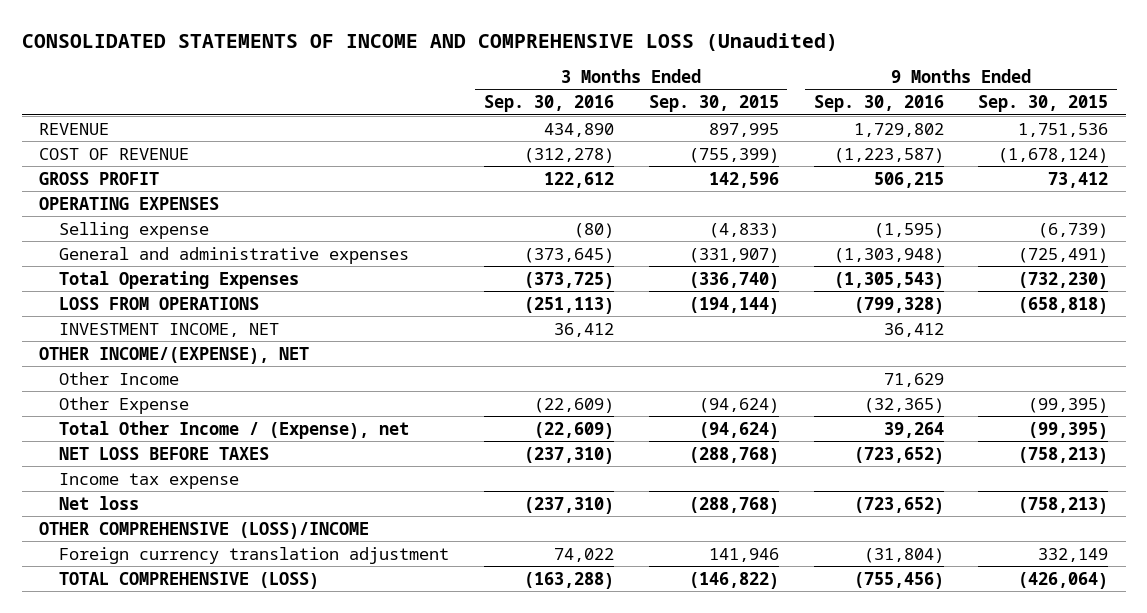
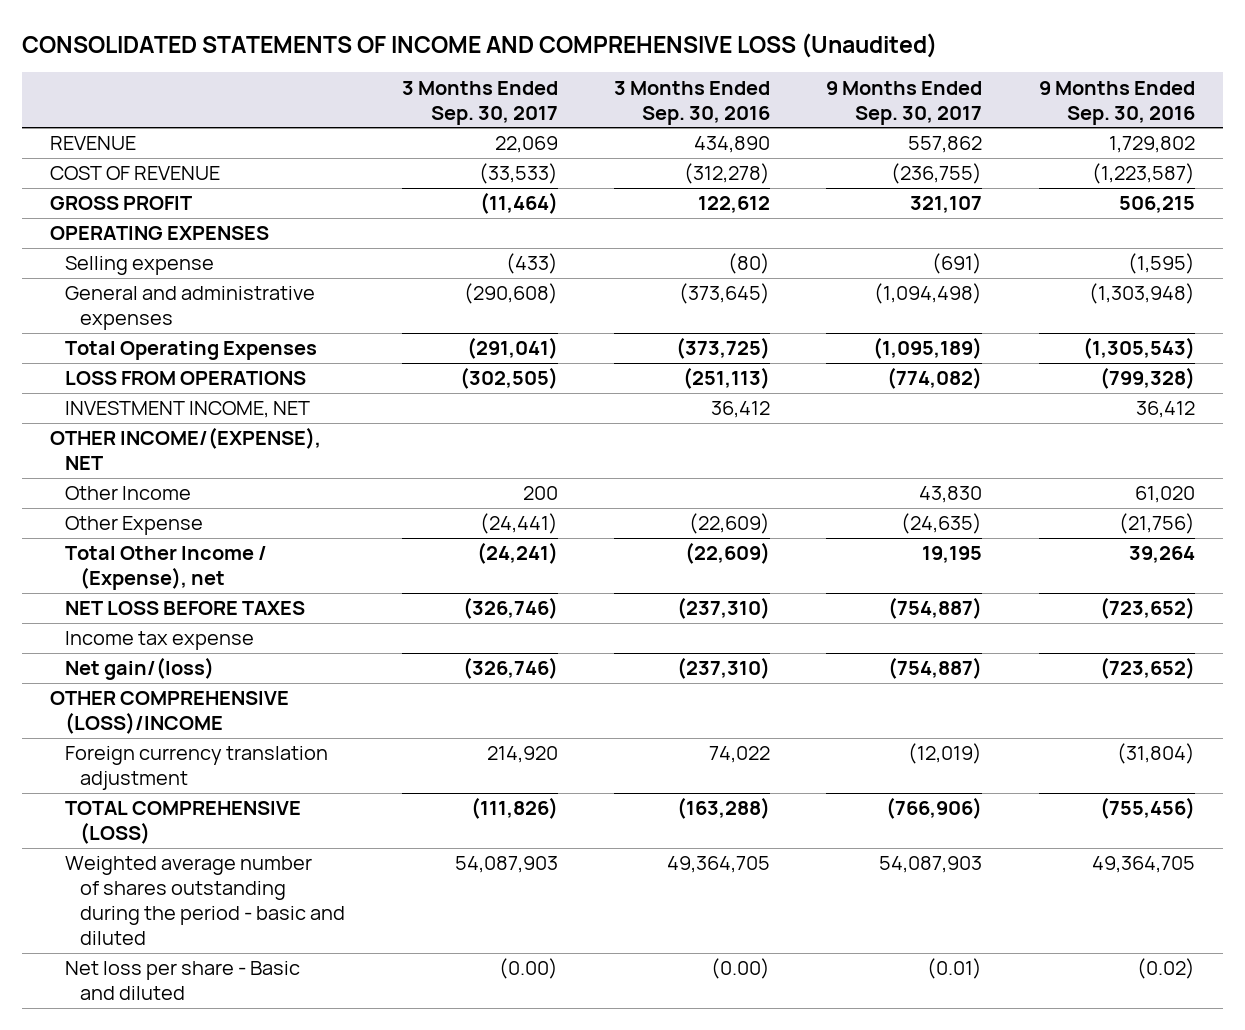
[648,95,779,113] Sep. 30, 2015 -> none
[978,95,1109,113] Sep. 30, 2015 -> none
none -> [401,80,558,125] 3 Months Ended Sep. 30, 2017
none -> [826,80,983,125] 9 Months Ended Sep. 30, 2017
[883,372,944,387] 71,629 -> [1134,486,1195,504] 61,020
[863,397,944,413] (32,365) -> [1118,513,1195,535] (21,756)
[59,495,140,510] Net loss -> [65,657,215,681] Net gain/(loss)
none -> [65,856,346,946] Weighted average number of shares outstanding during the period - basic and diluted
none -> [65,961,301,1001] Net loss per share - Basic and diluted

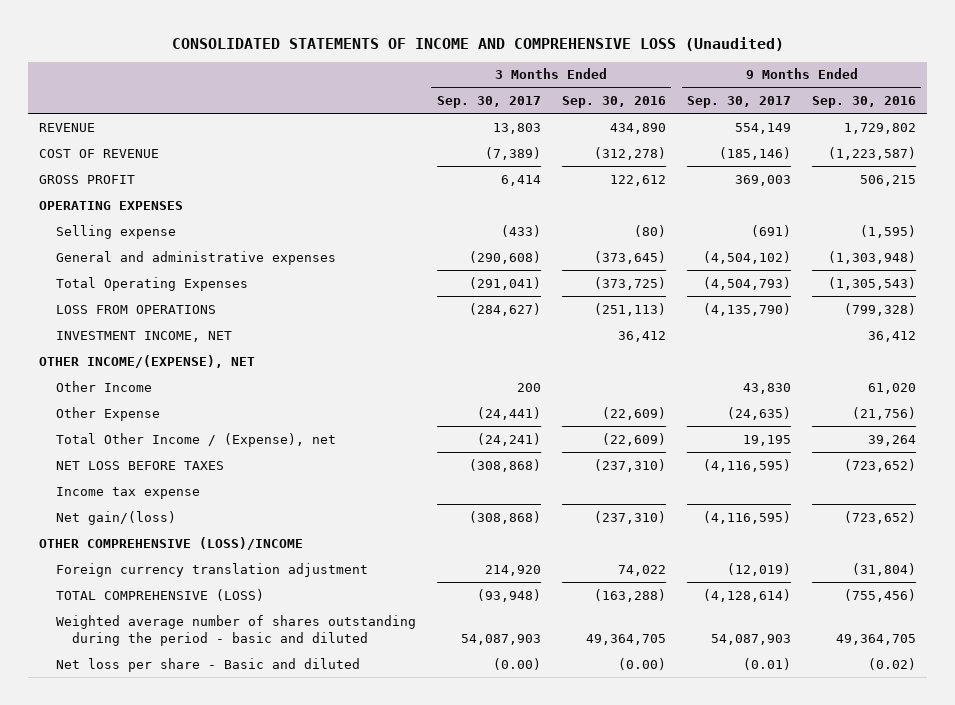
[494,136,558,154] 22,069 -> [492,122,541,134] 13,803
[908,136,983,154] 557,862 -> [734,122,791,134] 554,149
[478,163,558,185] (33,533) -> [484,146,541,160] (7,389)
[891,163,983,185] (236,755) -> [718,146,791,160] (185,146)
[479,192,558,215] (11,464) -> [500,174,541,186] 6,414
[910,196,983,214] 321,107 -> [734,174,791,186] 369,003
[874,283,983,305] (1,094,498) -> [702,250,791,264] (4,504,102)
[873,337,983,360] (1,095,189) -> [702,276,791,290] (4,504,793)
[459,367,558,390] (302,505) -> [468,302,541,316] (284,627)
[887,367,983,390] (774,082) -> [702,302,791,316] (4,135,790)
[462,597,558,620] (326,746) -> [468,458,541,472] (308,868)
[888,597,983,620] (754,887) -> [702,458,791,472] (4,116,595)
[462,657,558,680] (326,746) -> [468,510,541,524] (308,868)
[888,657,983,680] (754,887) -> [702,510,791,524] (4,116,595)
[470,797,558,820] (111,826) -> [476,588,541,602] (93,948)
[886,797,983,820] (766,906) -> [702,588,791,602] (4,128,614)

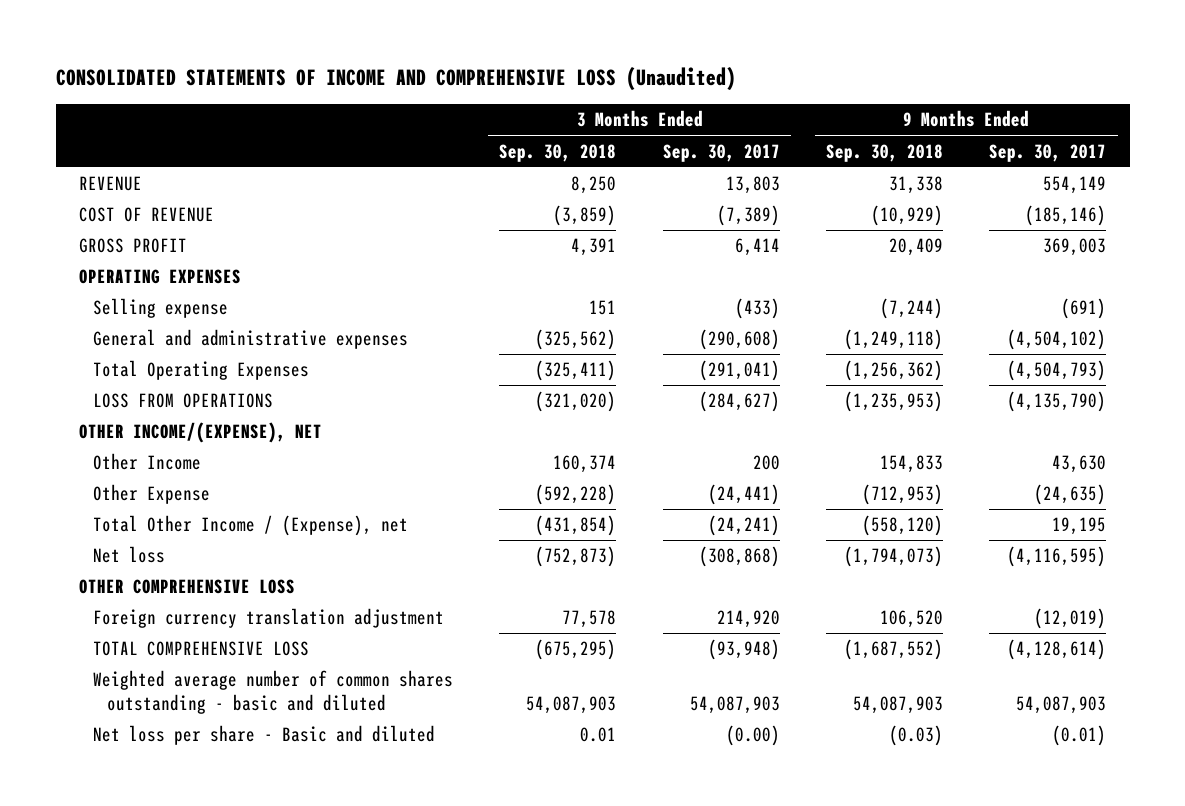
[561,96,666,109] Sep. 30, 2016 -> none
[812,96,917,109] Sep. 30, 2016 -> none
none -> [499,143,617,162] Sep. 30, 2018
none -> [826,143,944,162] Sep. 30, 2018
[55,330,232,342] INVESTMENT INCOME, NET -> none
[742,382,791,394] 43,830 -> [1052,455,1107,474] 43,630
[55,460,224,470] NET LOSS BEFORE TAXES -> none
[55,486,200,499] Income tax expense -> none
[55,510,176,525] Net gain/(loss) -> [93,546,166,564] Net loss
[38,536,303,550] OTHER COMPREHENSIVE (LOSS)/INCOME -> [78,579,295,595] OTHER COMPREHENSIVE LOSS
[55,588,264,601] TOTAL COMPREHENSIVE (LOSS) -> [93,641,310,657] TOTAL COMPREHENSIVE LOSS
[55,614,416,646] Weighted average number of shares outstanding during the period - basic and diluted -> [93,670,454,714] Weighted average number of common shares outstanding - basic and diluted

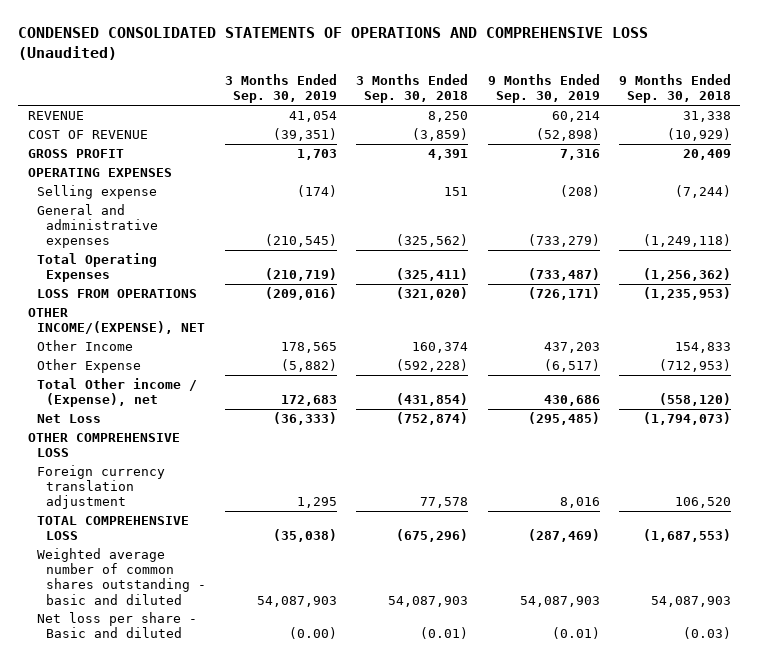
[55,67,736,92] CONSOLIDATED STATEMENTS OF INCOME AND COMPREHENSIVE LOSS (Unaudited) -> [18,27,649,61] CONDENSED CONSOLIDATED STATEMENTS OF OPERATIONS AND COMPREHENSIVE LOSS (Unaudited)
[662,143,780,162] Sep. 30, 2017 -> none
[989,143,1107,162] Sep. 30, 2017 -> none
none -> [225,74,338,104] 3 Months Ended Sep. 30, 2019
none -> [487,74,600,104] 9 Months Ended Sep. 30, 2019
[93,515,409,537] Total Other Income / (Expense), net -> [36,378,197,408] Total Other income / (Expense), net
[93,546,166,564] Net loss -> [36,414,101,424] Net Loss
[535,546,617,568] (752,873) -> [396,412,469,426] (752,874)
[535,639,617,661] (675,295) -> [396,529,469,543] (675,296)
[844,639,944,661] (1,687,552) -> [642,529,731,543] (1,687,553)
[580,727,617,743] 0.01 -> [420,627,469,640] (0.01)

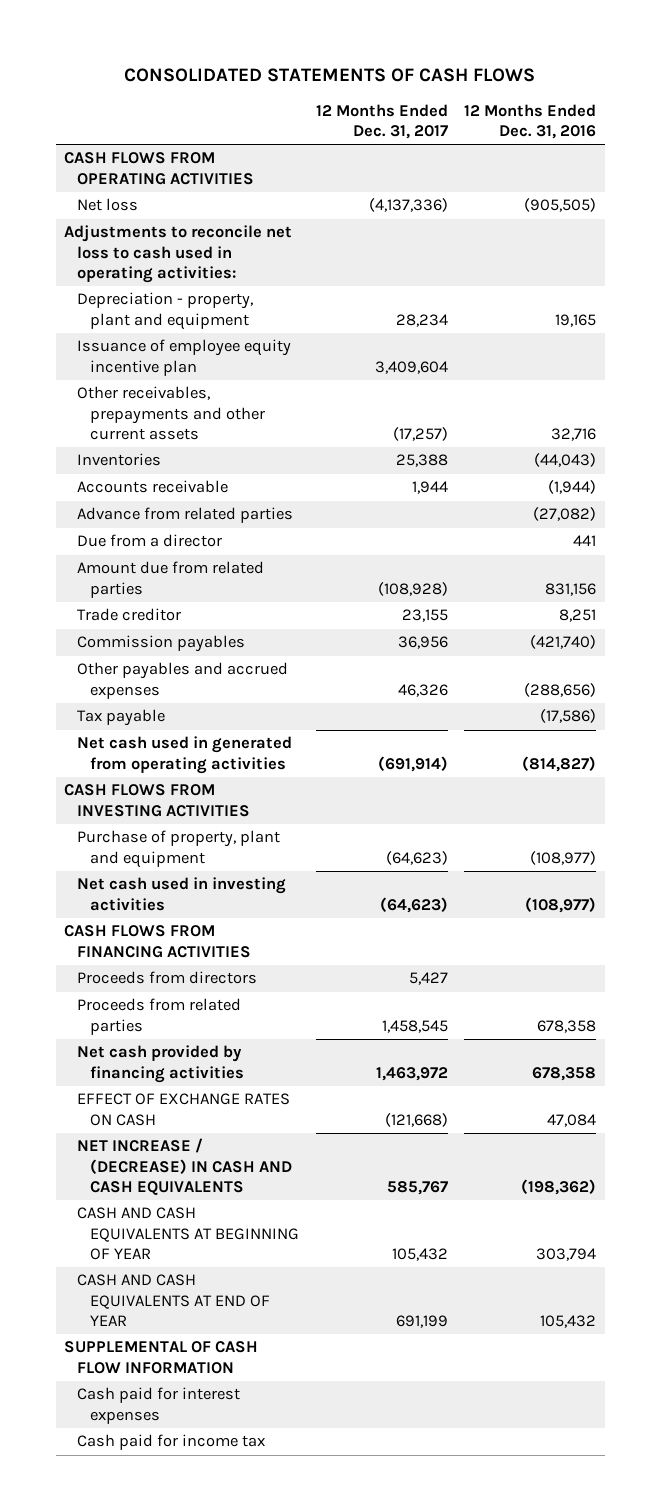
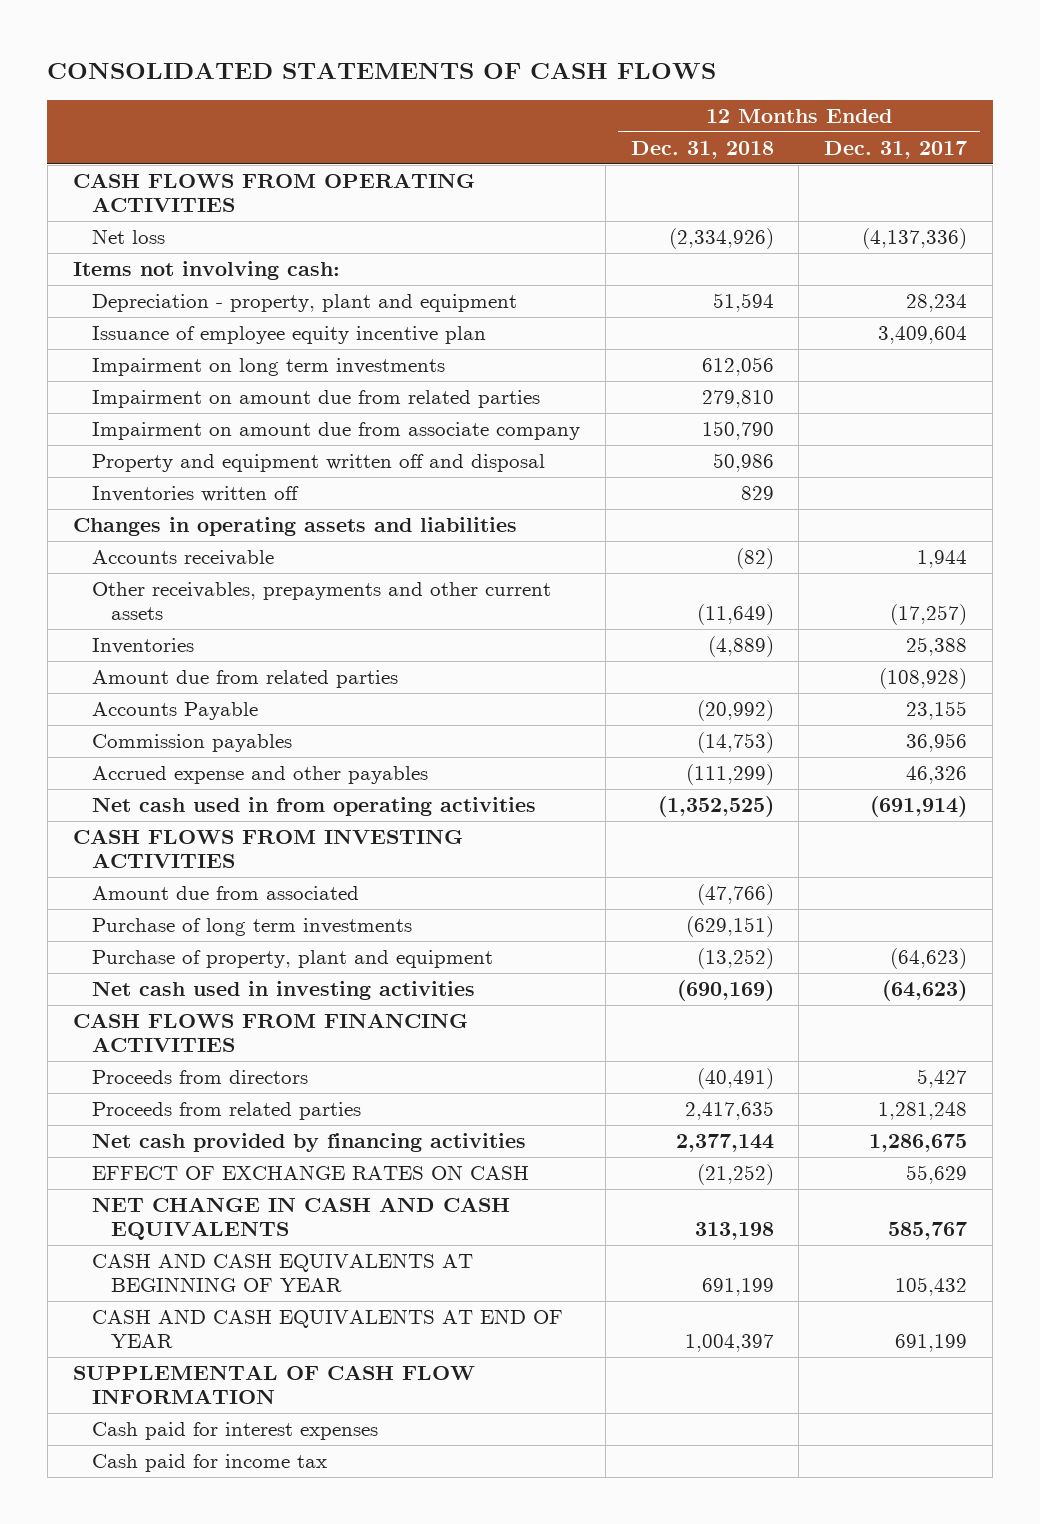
[464,104,597,140] 12 Months Ended Dec. 31, 2016 -> none
none -> [630,140,774,159] Dec. 31, 2018
[64,225,293,283] Adjustments to reconcile net loss to cash used in operating activities: -> [72,261,340,281] Items not involving cash:
none -> [91,358,445,377] Impairment on long term investments
none -> [91,390,540,409] Impairment on amount due from related parties
none -> [91,422,580,441] Impairment on amount due from associate company
none -> [91,454,545,473] Property and equipment written off and disposal
none -> [91,486,299,503] Inventories written off
none -> [72,517,517,537] Changes in operating assets and liabilities
[76,480,228,494] Accounts receivable -> [91,550,274,567] Accounts receivable
[76,507,293,524] Advance from related parties -> none
[76,534,222,548] Due from a director -> none
[76,608,181,622] Trade creditor -> [91,702,258,721] Accounts Payable
[76,709,165,727] Tax payable -> none
[76,662,288,699] Other payables and accrued expenses -> [91,766,428,785] Accrued expense and other payables
[76,736,292,774] Net cash used in generated from operating activities -> [91,797,536,817] Net cash used in from operating activities
none -> [91,886,359,901] Amount due from associated
none -> [91,918,412,937] Purchase of long term investments
[381,1019,448,1033] 1,458,545 -> [878,1102,968,1121] 1,281,248
[375,1066,448,1081] 1,463,972 -> [869,1134,968,1153] 1,286,675
[384,1112,448,1127] (121,668) -> [906,1165,968,1185] 55,629
[76,1138,292,1195] NET INCREASE / (DECREASE) IN CASH AND CASH EQUIVALENTS -> [91,1197,510,1240] NET CHANGE IN CASH AND CASH EQUIVALENTS

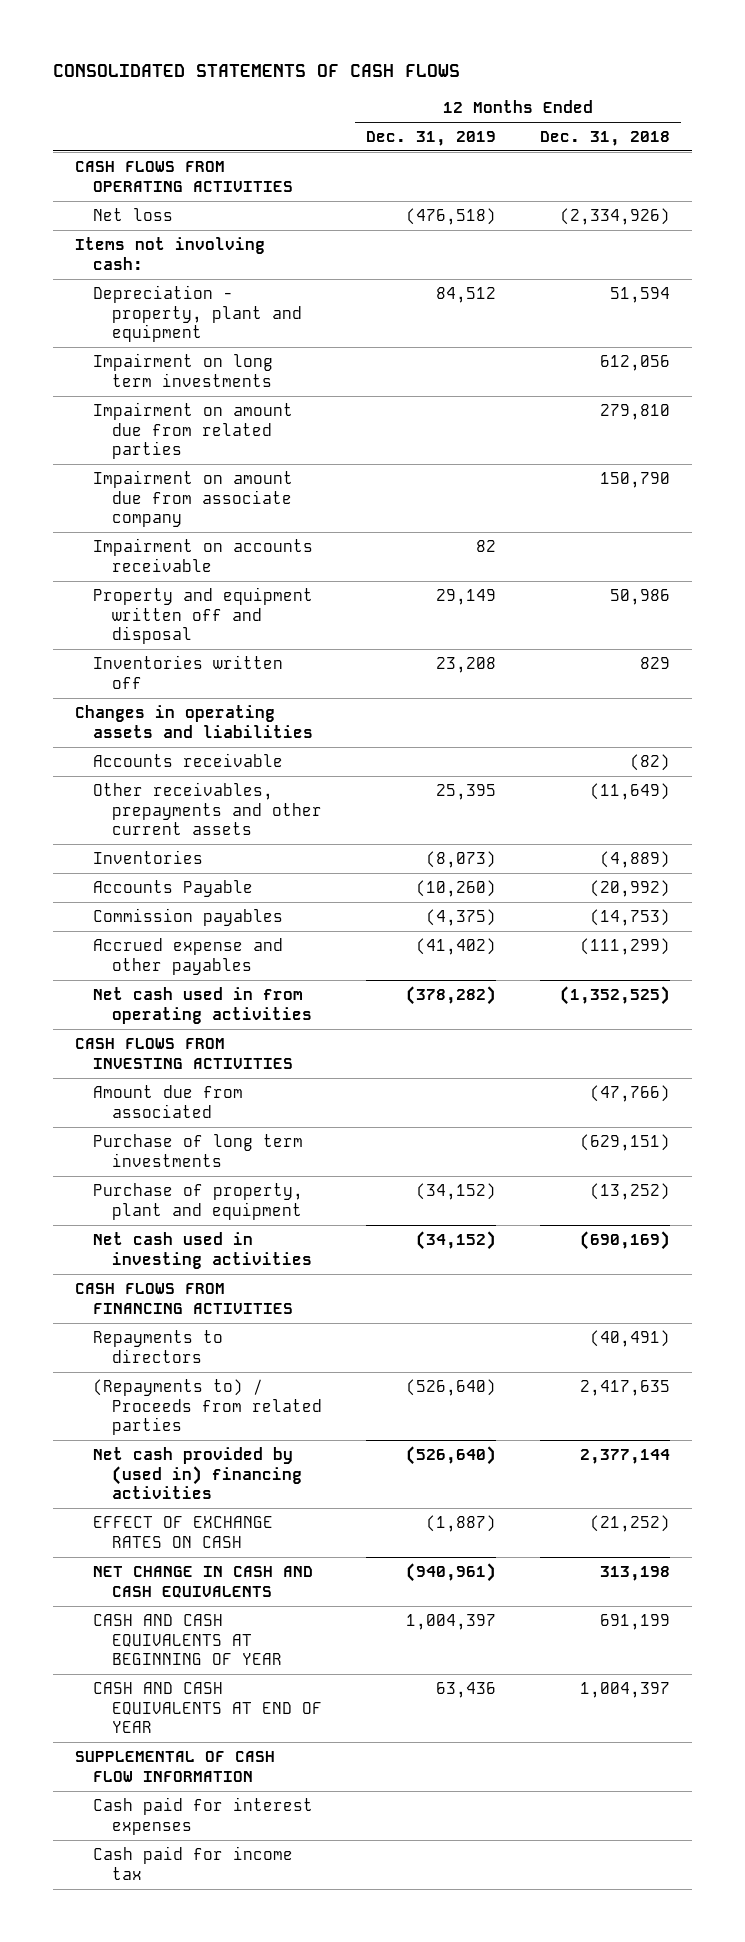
[824,140,968,159] Dec. 31, 2017 -> none
none -> [365,131,496,147] Dec. 31, 2019
[91,326,486,345] Issuance of employee equity incentive plan -> none
none -> [93,537,314,572] Impairment on accounts receivable
[91,670,398,689] Amount due from related parties -> none
[91,1102,361,1121] Proceeds from related parties -> none
none -> [93,1329,224,1363] Repayments to directors
[91,1070,308,1085] Proceeds from directors -> [93,1378,322,1436] (Repayments to) / Proceeds from related parties
[696,1068,774,1090] (40,491) -> [579,1379,670,1396] 2,417,635
[91,1133,526,1153] Net cash provided by financing activities -> [93,1446,302,1500] Net cash provided by (used in) financing activities

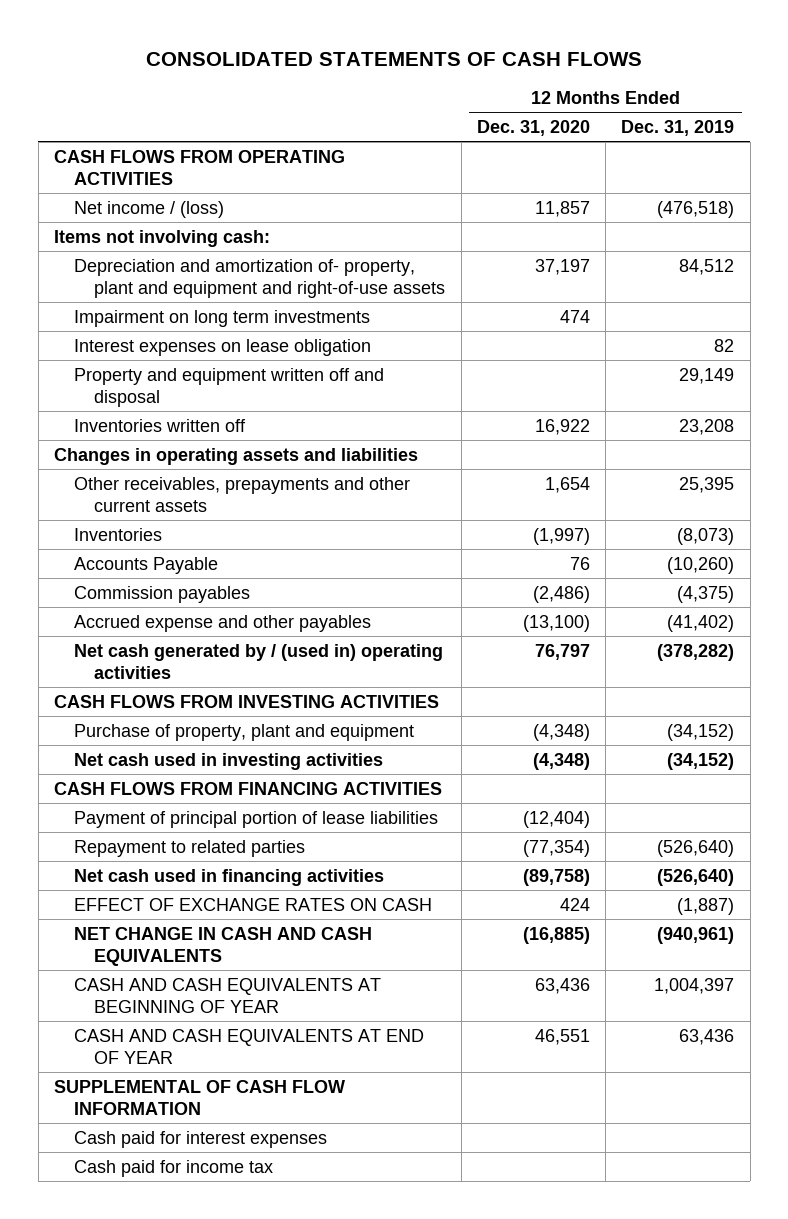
[539,131,670,147] Dec. 31, 2018 -> none
none -> [476,120,590,137] Dec. 31, 2020
[93,207,174,221] Net loss -> [74,200,225,218] Net income / (loss)
[93,284,302,343] Depreciation - property, plant and equipment -> [74,258,446,298] Depreciation and amortization of- property, plant and equipment and right-of-use assets
[93,401,294,460] Impairment on amount due from related parties -> none
[93,469,294,528] Impairment on amount due from associate company -> none
[93,537,314,572] Impairment on accounts receivable -> none
none -> [74,338,372,356] Interest expenses on lease obligation
[93,752,284,767] Accounts receivable -> none
[93,986,312,1024] Net cash used in from operating activities -> [74,643,444,679] Net cash generated by / (used in) operating activities
[93,1084,244,1118] Amount due from associated -> none
[93,1133,304,1167] Purchase of long term investments -> none
[93,1329,224,1363] Repayments to directors -> [74,810,439,828] Payment of principal portion of lease liabilities
[93,1378,322,1436] (Repayments to) / Proceeds from related parties -> [74,839,306,857] Repayment to related parties
[93,1446,302,1500] Net cash provided by (used in) financing activities -> [74,868,385,886] Net cash used in financing activities

